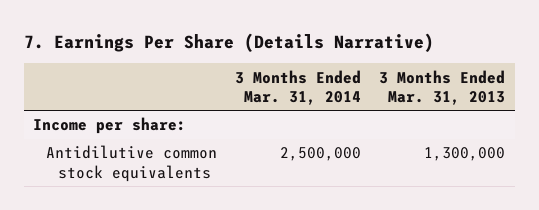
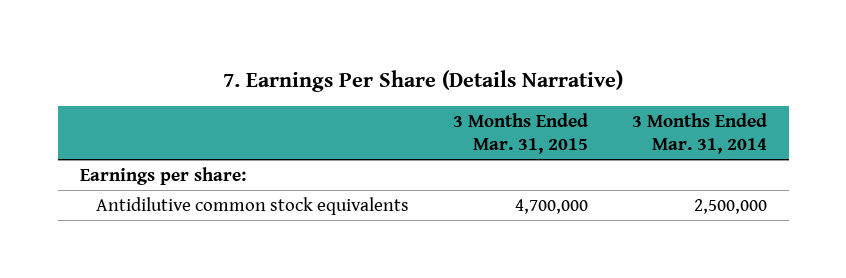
[379,69,506,105] 3 Months Ended Mar. 31, 2013 -> none
none -> [453,113,589,155] 3 Months Ended Mar. 31, 2015
[33,117,187,135] Income per share: -> [79,166,246,185] Earnings per share:

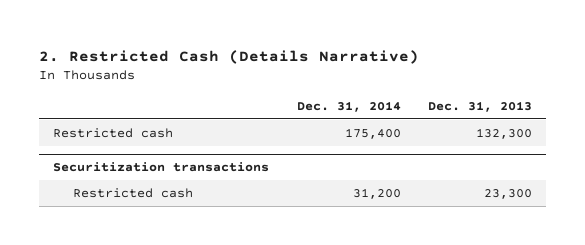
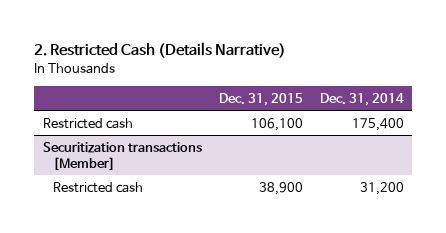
[428,100,533,112] Dec. 31, 2013 -> none
none -> [218,92,303,106] Dec. 31, 2015
[53,162,270,173] Securitization transactions -> [42,141,202,171] Securitization transactions [Member]

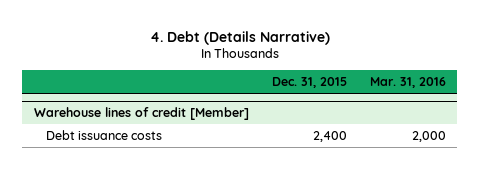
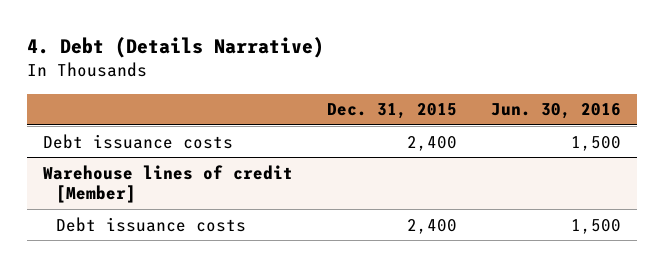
[369,77,446,89] Mar. 31, 2016 -> none
none -> [490,103,621,120] Jun. 30, 2016
none -> [43,133,234,149] Debt issuance costs

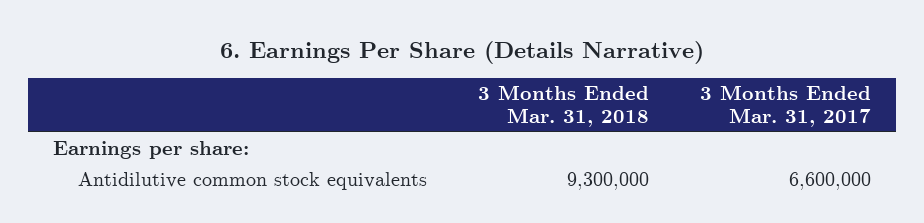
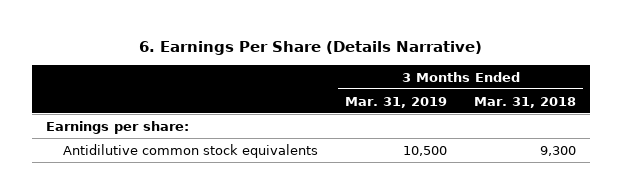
[699,85,871,127] 3 Months Ended Mar. 31, 2017 -> none
none -> [345,96,448,108] Mar. 31, 2019
[566,172,649,191] 9,300,000 -> [540,145,577,156] 9,300

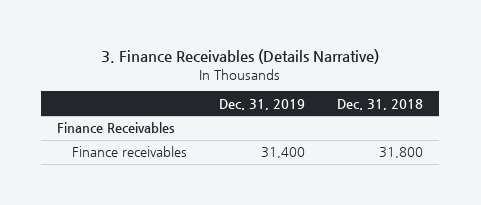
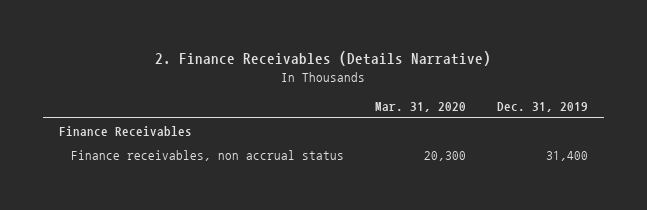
[101,49,380,65] 3. Finance Receivables (Details Narrative) -> [155,51,492,67] 2. Finance Receivables (Details Narrative)
[337,98,424,110] Dec. 31, 2018 -> none
none -> [374,102,466,113] Mar. 31, 2020
[72,146,188,158] Finance receivables -> [70,150,344,162] Finance receivables, non accrual status

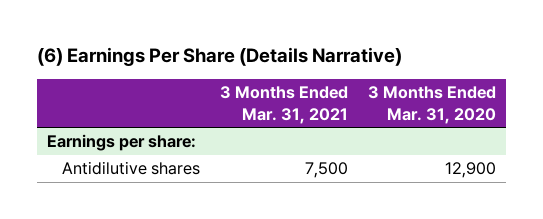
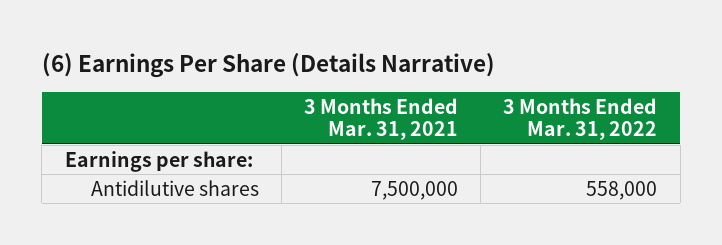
[367,86,496,125] 3 Months Ended Mar. 31, 2020 -> none
none -> [503,97,658,141] 3 Months Ended Mar. 31, 2022
[304,162,348,179] 7,500 -> [370,180,458,200] 7,500,000

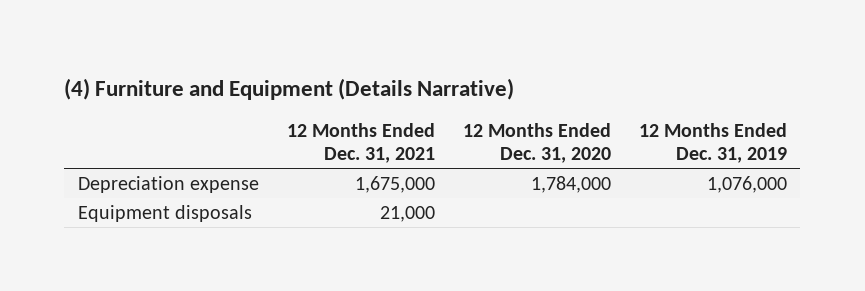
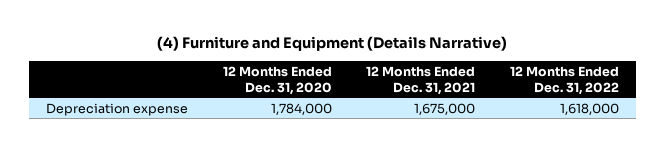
[638,122,787,164] 12 Months Ended Dec. 31, 2019 -> none
none -> [509,65,619,95] 12 Months Ended Dec. 31, 2022
[78,204,253,222] Equipment disposals -> none

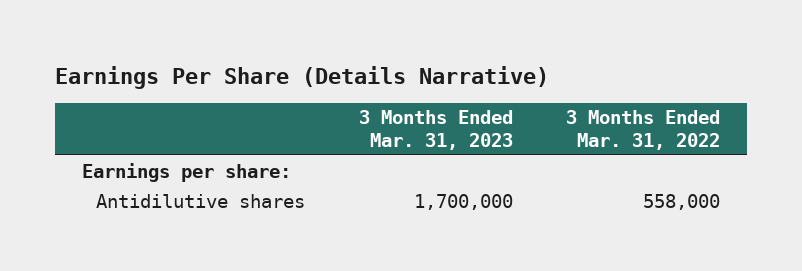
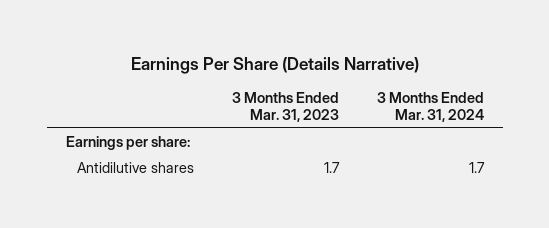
[566,110,721,150] 3 Months Ended Mar. 31, 2022 -> none
none -> [376,91,484,123] 3 Months Ended Mar. 31, 2024
[413,193,513,210] 1,700,000 -> [323,162,340,174] 1.7

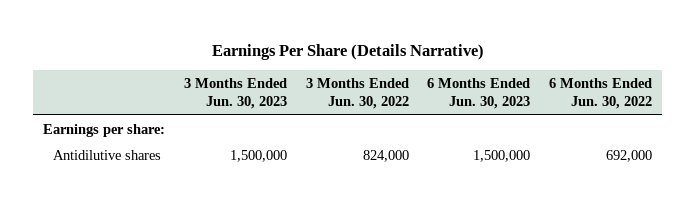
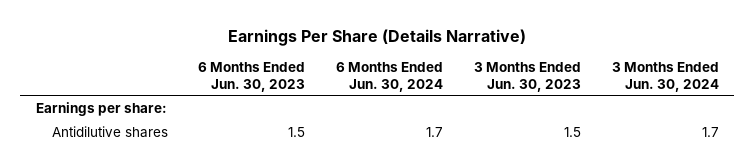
[305,77,409,110] 3 Months Ended Jun. 30, 2022 -> none
[549,77,653,110] 6 Months Ended Jun. 30, 2022 -> none
none -> [336,62,444,92] 6 Months Ended Jun. 30, 2024
none -> [611,62,719,92] 3 Months Ended Jun. 30, 2024
[229,149,287,162] 1,500,000 -> [563,126,581,137] 1.5
[473,149,531,162] 1,500,000 -> [288,126,306,137] 1.5

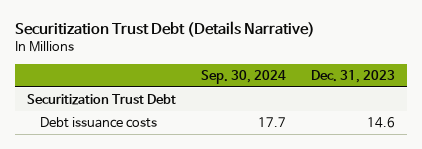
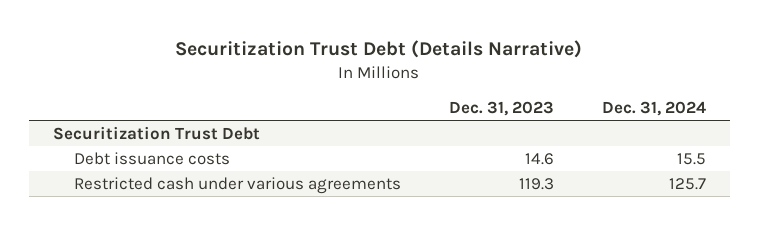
[201,69,287,84] Sep. 30, 2024 -> none
none -> [602,100,707,116] Dec. 31, 2024
none -> [74,176,402,194] Restricted cash under various agreements

